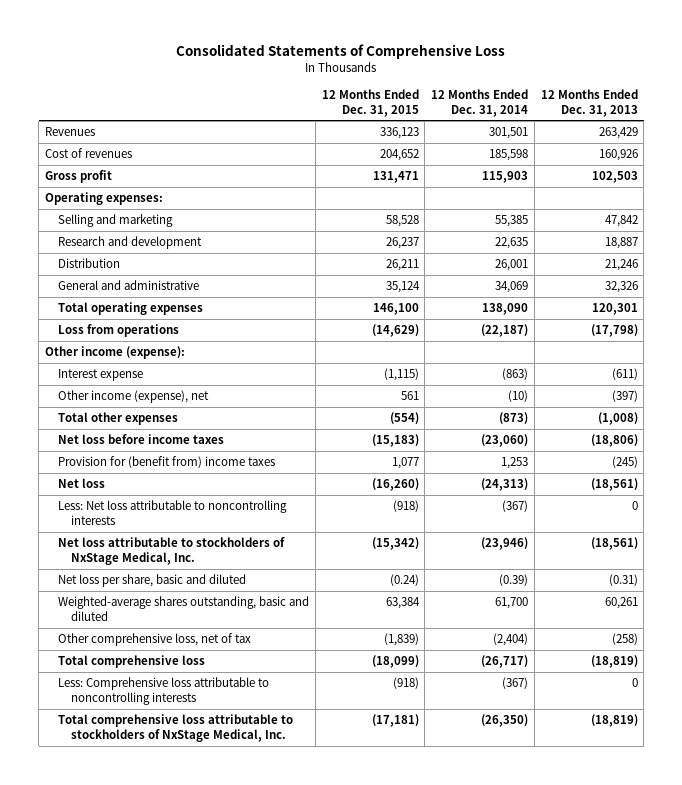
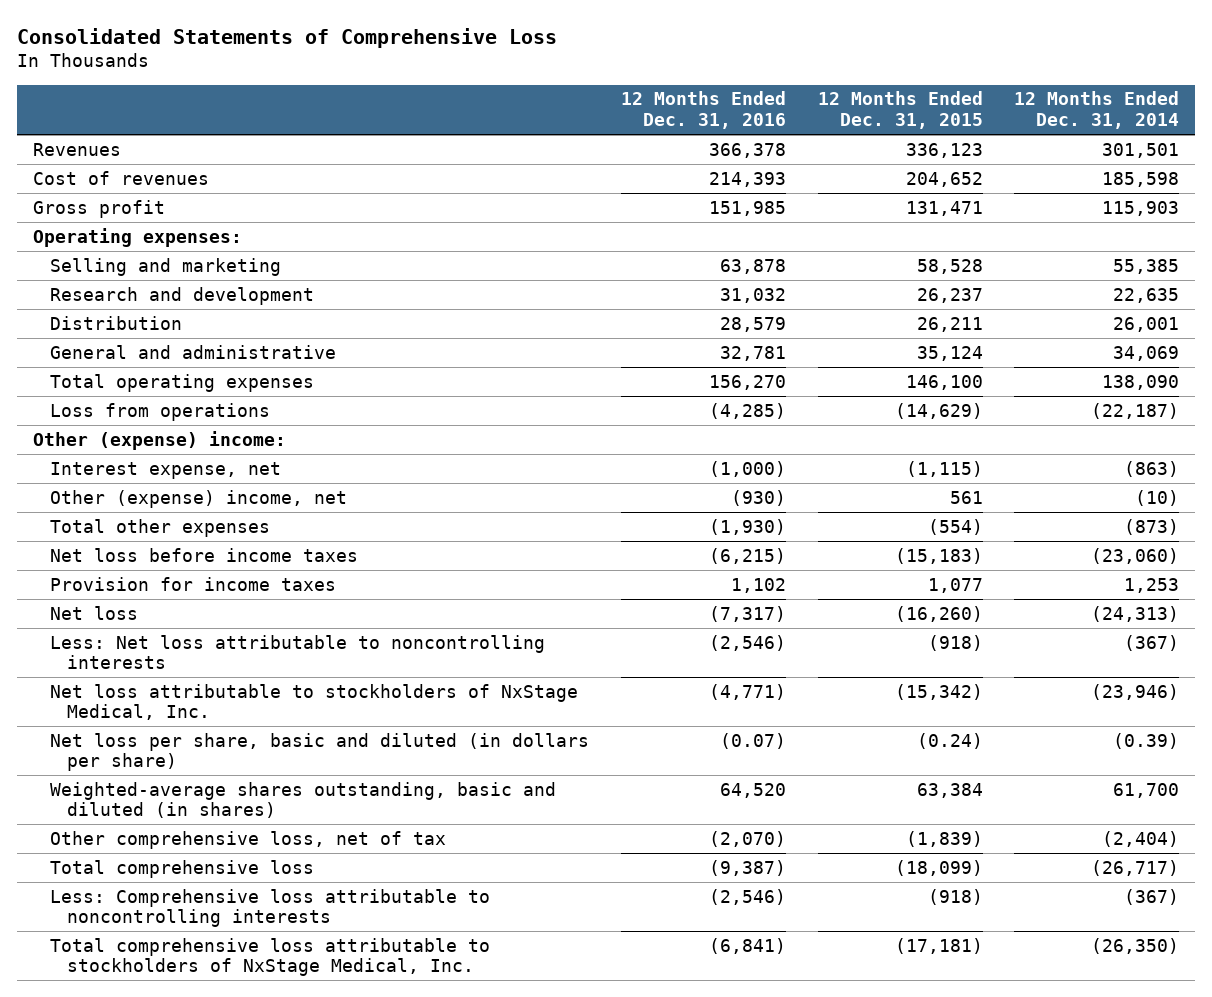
[540,88,638,117] 12 Months Ended Dec. 31, 2013 -> none
none -> [620,91,786,130] 12 Months Ended Dec. 31, 2016
[44,346,185,360] Other income (expense): -> [32,430,286,450] Other (expense) income:
[58,369,144,382] Interest expense -> [50,461,282,479] Interest expense, net
[58,390,210,404] Other income (expense), net -> [50,489,348,508] Other (expense) income, net
[58,456,276,469] Provision for (benefit from) income taxes -> [50,576,337,591] Provision for income taxes
[58,574,247,588] Net loss per share, basic and diluted -> [50,732,590,772] Net loss per share, basic and diluted (in dollars per share)
[58,596,310,622] Weighted-average shares outstanding, basic and diluted -> [50,781,557,819] Weighted-average shares outstanding, basic and diluted (in shares)

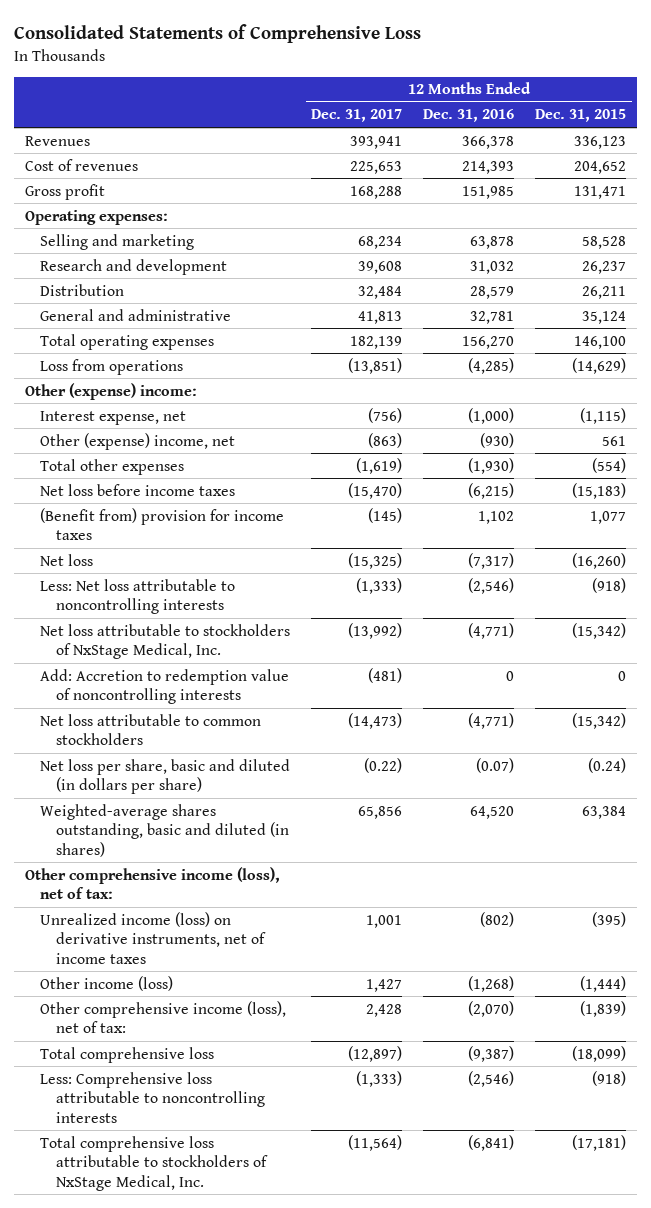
[1014,91,1180,130] 12 Months Ended Dec. 31, 2014 -> none
none -> [311,109,403,123] Dec. 31, 2017
[50,576,337,591] Provision for income taxes -> [40,507,285,541] (Benefit from) provision for income taxes
none -> [40,668,290,705] Add: Accretion to redemption value of noncontrolling interests
none -> [40,713,262,746] Net loss attributable to common stockholders
none -> [24,866,280,900] Other comprehensive income (loss), net of tax:
none -> [40,911,266,964] Unrealized income (loss) on derivative instruments, net of income taxes
none -> [40,975,174,991] Other income (loss)
[50,830,447,849] Other comprehensive loss, net of tax -> [40,1000,287,1034] Other comprehensive income (loss), net of tax:

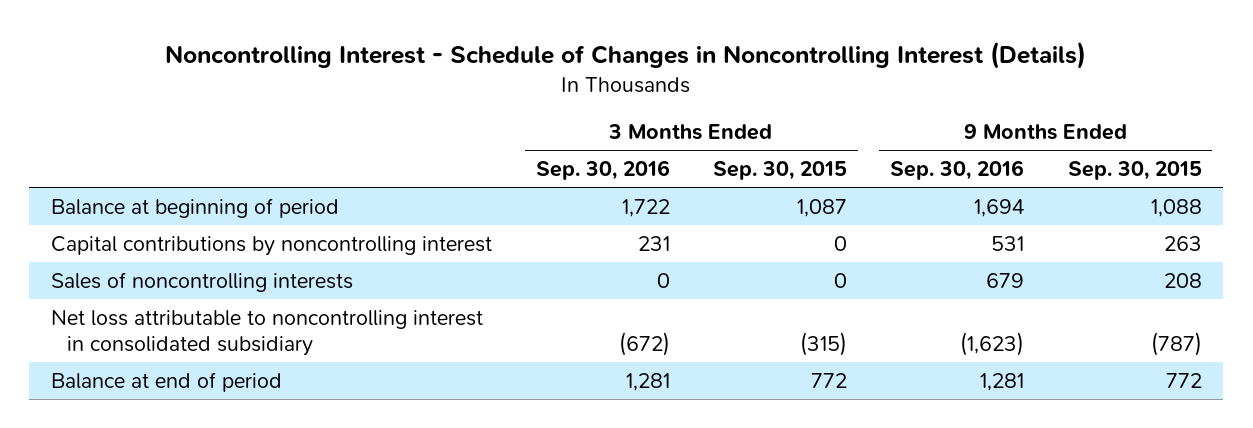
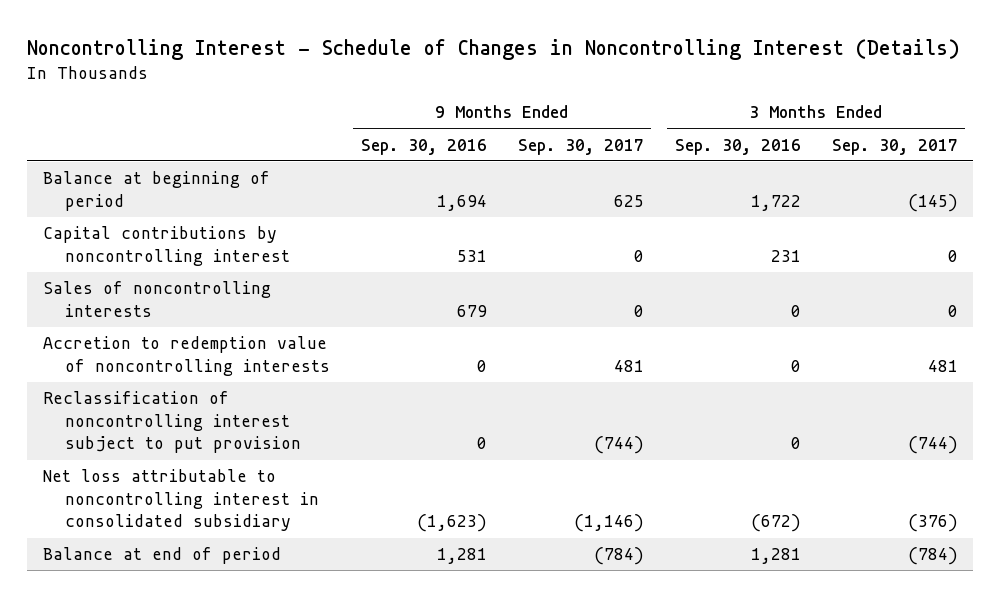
[712,161,847,181] Sep. 30, 2015 -> none
[1067,161,1202,181] Sep. 30, 2015 -> none
none -> [517,138,644,155] Sep. 30, 2017
none -> [831,138,958,155] Sep. 30, 2017
none -> [42,336,330,376] Accretion to redemption value of noncontrolling interests
none -> [42,391,301,454] Reclassification of noncontrolling interest subject to put provision

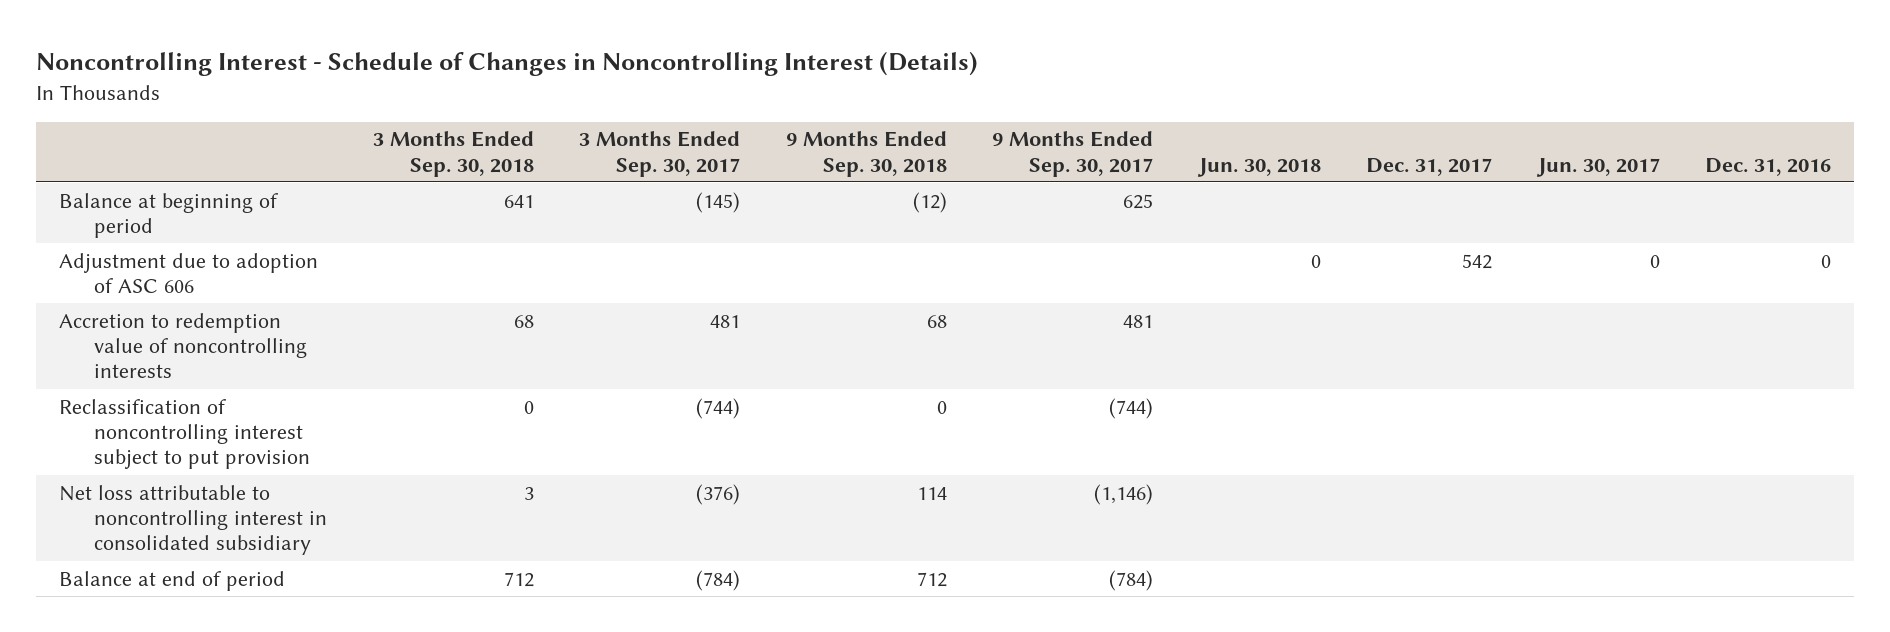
[360,138,487,155] Sep. 30, 2016 -> none
[674,138,801,155] Sep. 30, 2016 -> none
none -> [372,131,534,177] 3 Months Ended Sep. 30, 2018
none -> [785,131,947,177] 9 Months Ended Sep. 30, 2018
none -> [1196,157,1321,177] Jun. 30, 2018
none -> [1366,157,1493,176] Dec. 31, 2017
none -> [1535,157,1660,177] Jun. 30, 2017
none -> [1705,157,1832,176] Dec. 31, 2016
[42,226,290,266] Capital contributions by noncontrolling interest -> none
[42,281,271,317] Sales of noncontrolling interests -> none
none -> [58,252,318,293] Adjustment due to adoption of ASC 606

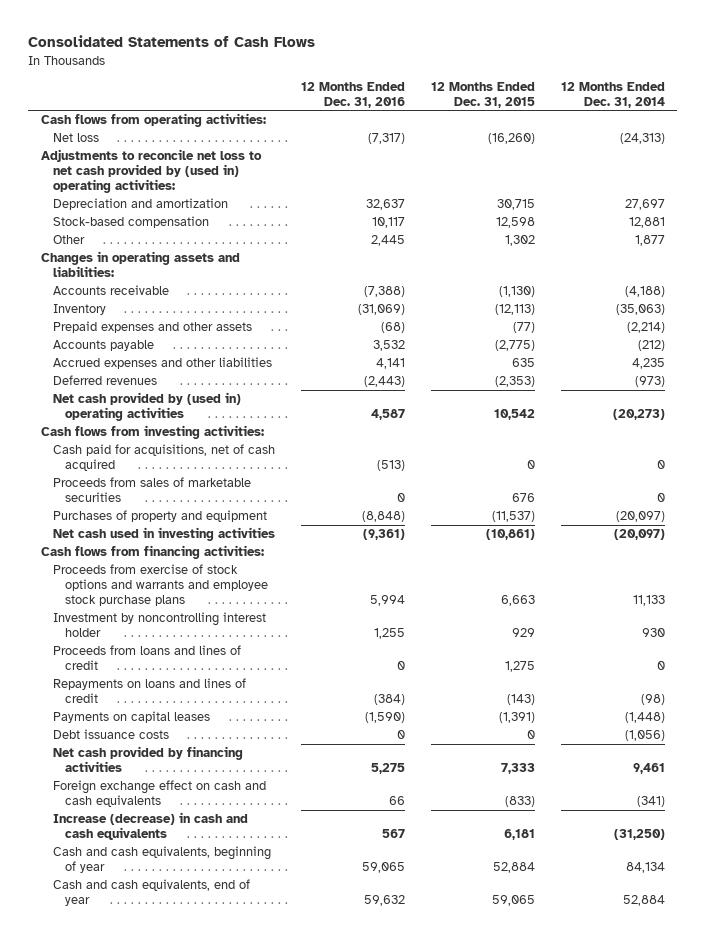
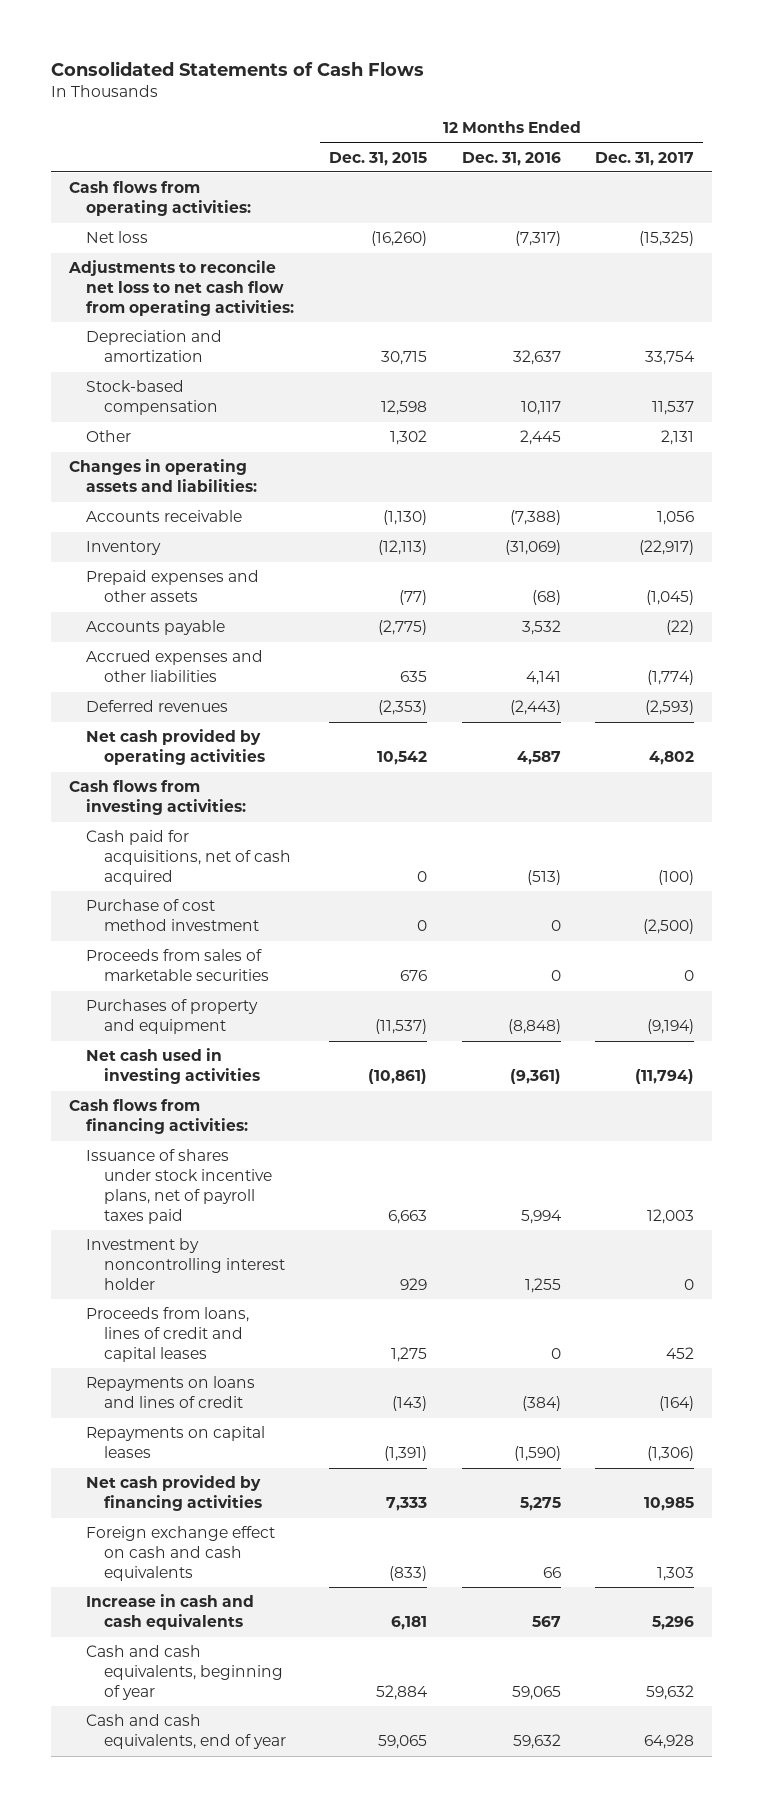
[560,81,665,108] 12 Months Ended Dec. 31, 2014 -> none
none -> [595,151,695,166] Dec. 31, 2017
[40,149,262,193] Adjustments to reconcile net loss to net cash provided by (used in) operating activities: -> [67,260,295,317] Adjustments to reconcile net loss to net cash flow from operating activities:
[52,392,241,422] Net cash provided by (used in) operating activities -> [86,729,265,766] Net cash provided by operating activities
none -> [86,899,259,932] Purchase of cost method investment
[52,564,269,606] Proceeds from exercise of stock options and warrants and employee stock purchase plans -> [86,1149,272,1224] Issuance of shares under stock incentive plans, net of payroll taxes paid
[52,645,241,671] Proceeds from loans and lines of credit -> [86,1307,250,1363] Proceeds from loans, lines of credit and capital leases
[52,729,169,740] Debt issuance costs -> none
[52,711,210,724] Payments on capital leases -> [86,1426,266,1459] Repayments on capital leases
[52,812,248,841] Increase (decrease) in cash and cash equivalents -> [86,1594,255,1631] Increase in cash and cash equivalents

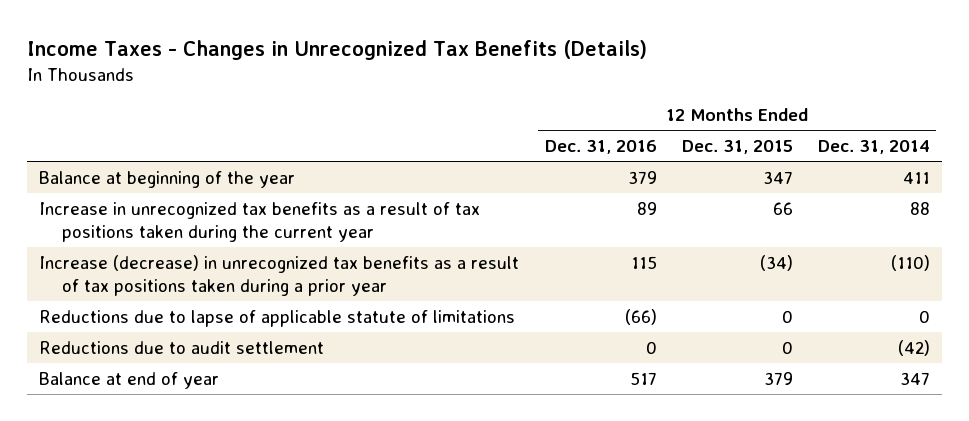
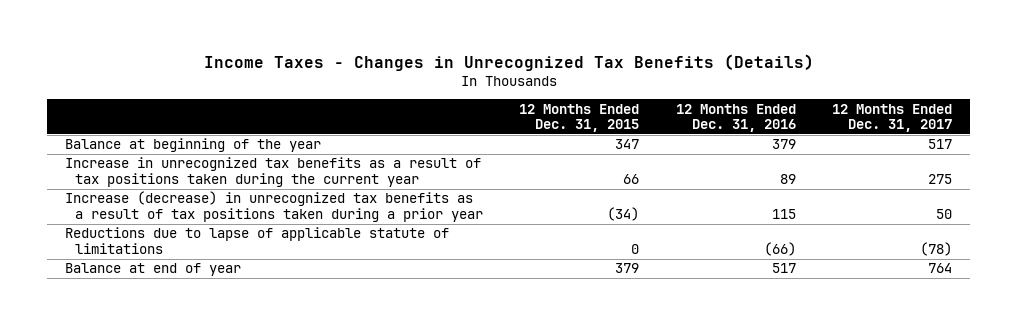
[817,140,930,155] Dec. 31, 2014 -> none
none -> [831,103,952,133] 12 Months Ended Dec. 31, 2017
[39,340,325,354] Reductions due to audit settlement -> none

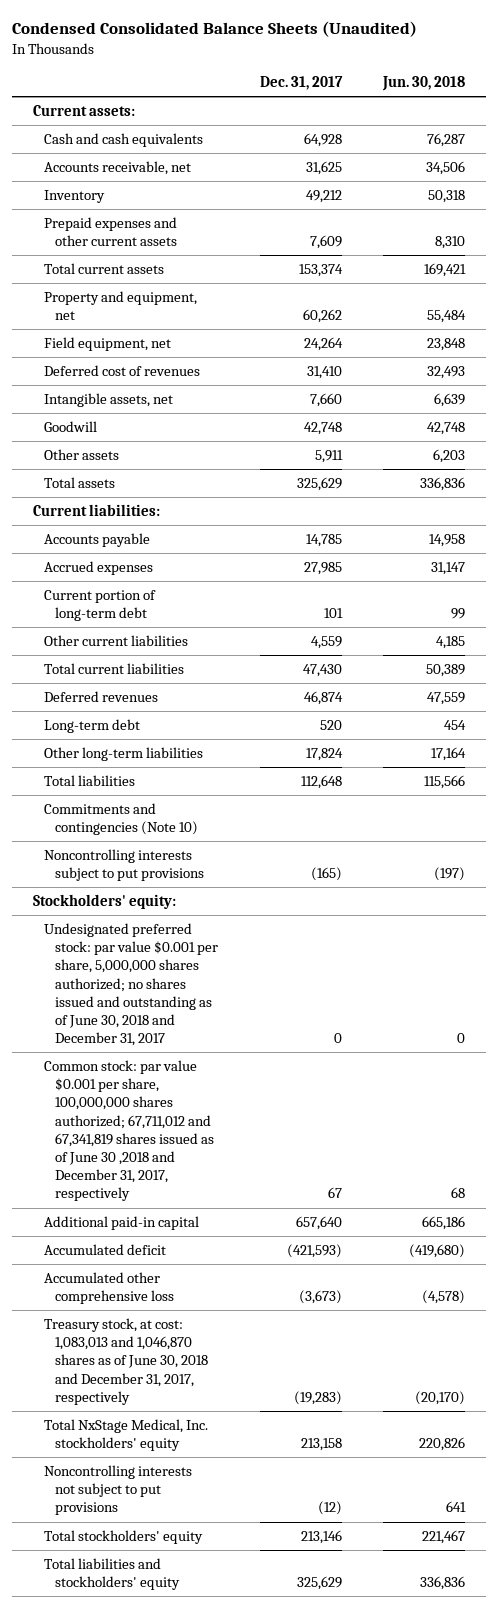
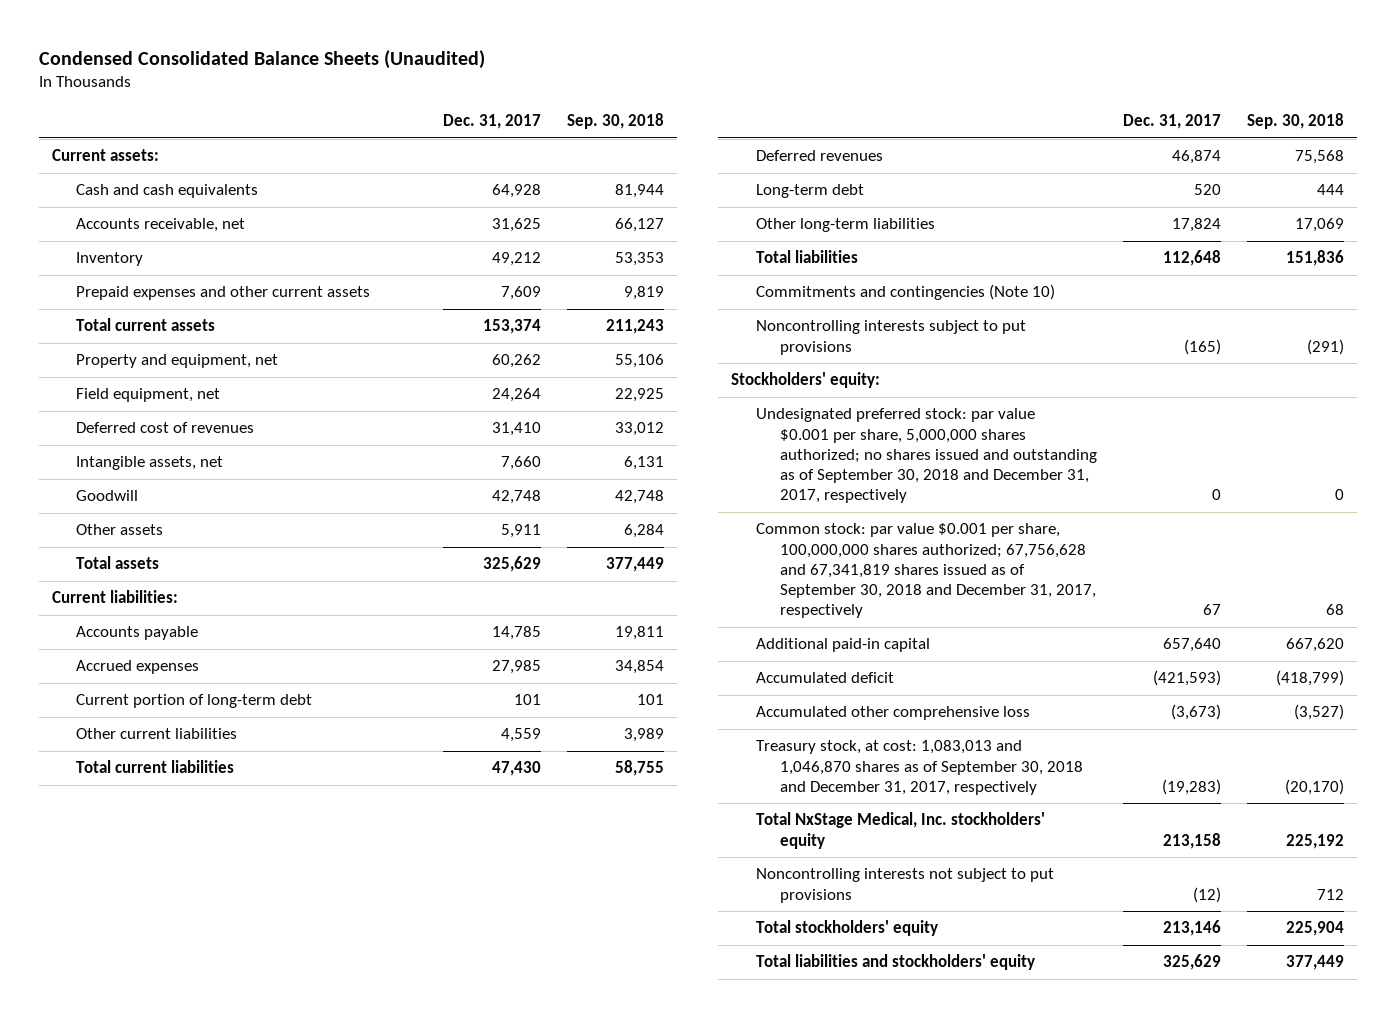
[382,75,466,91] Jun. 30, 2018 -> none
none -> [566,113,664,130] Sep. 30, 2018
[44,922,219,1047] Undesignated preferred stock: par value $0.001 per share, 5,000,000 shares authorized; no shares issued and outstanding as of June 30, 2018 and December 31, 2017 -> [755,408,1097,504] Undesignated preferred stock: par value $0.001 per share, 5,000,000 shares authorized; no shares issued and outstanding as of September 30, 2018 and December 31, 2017, respectively
[44,1059,215,1202] Common stock: par value $0.001 per share, 100,000,000 shares authorized; 67,711,012 and 67,341,819 shares issued as of June 30 ,2018 and December 31, 2017, respectively -> [755,523,1096,619] Common stock: par value $0.001 per share, 100,000,000 shares authorized; 67,756,628 and 67,341,819 shares issued as of September 30, 2018 and December 31, 2017, respectively
[44,1317,209,1405] Treasury stock, at cost: 1,083,013 and 1,046,870 shares as of June 30, 2018 and December 31, 2017, respectively -> [755,740,1083,795] Treasury stock, at cost: 1,083,013 and 1,046,870 shares as of September 30, 2018 and December 31, 2017, respectively

